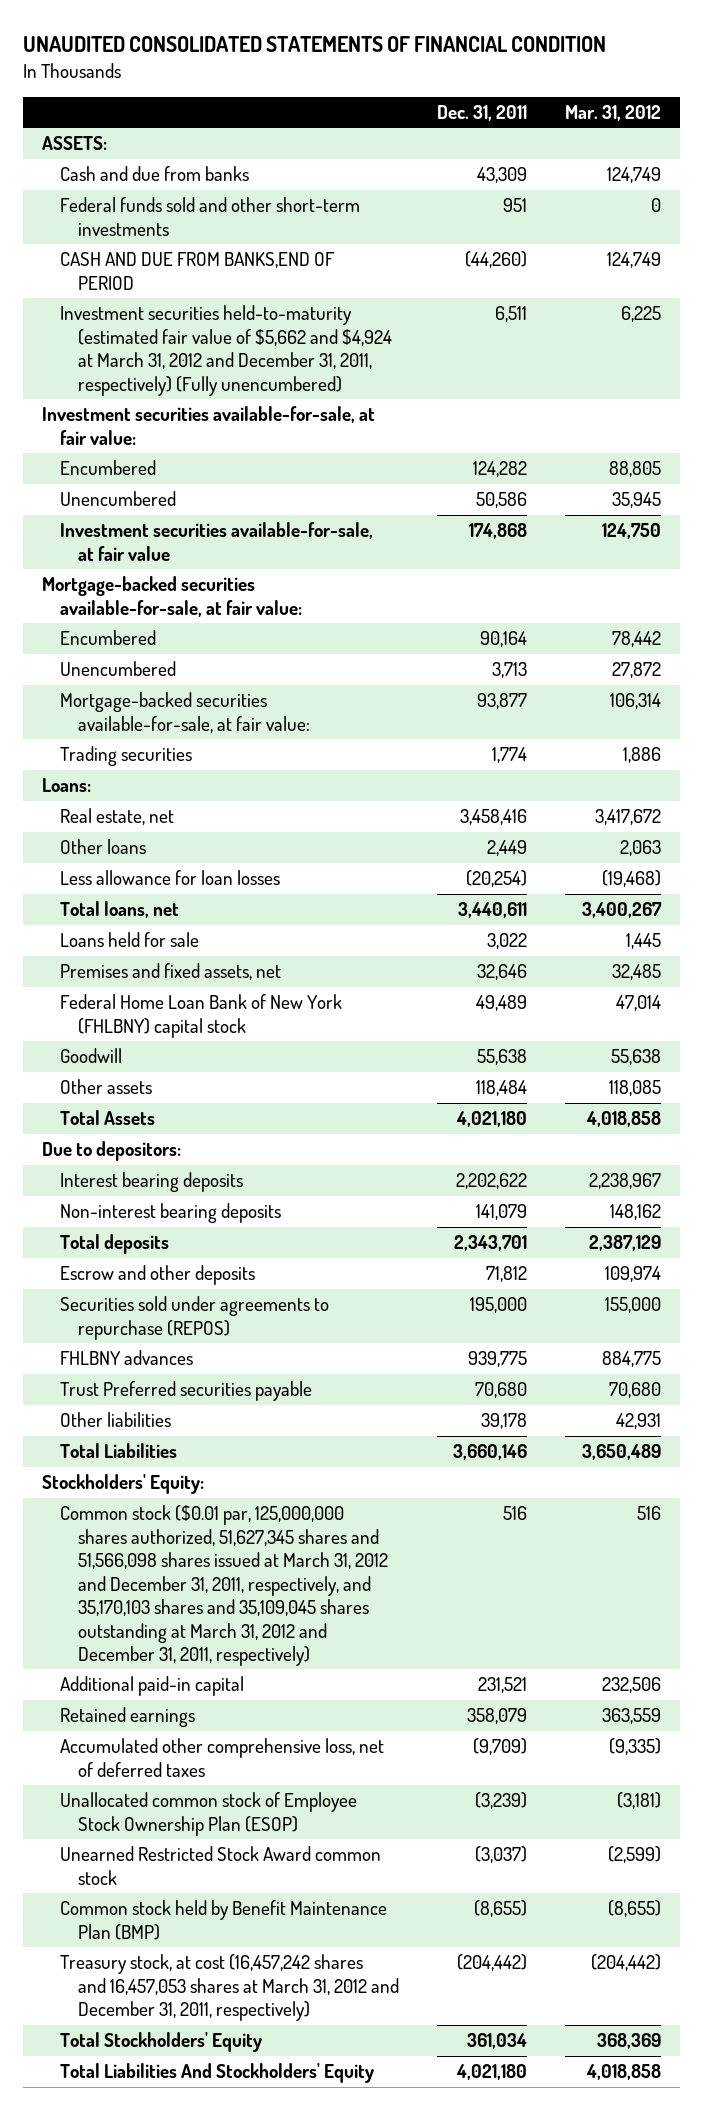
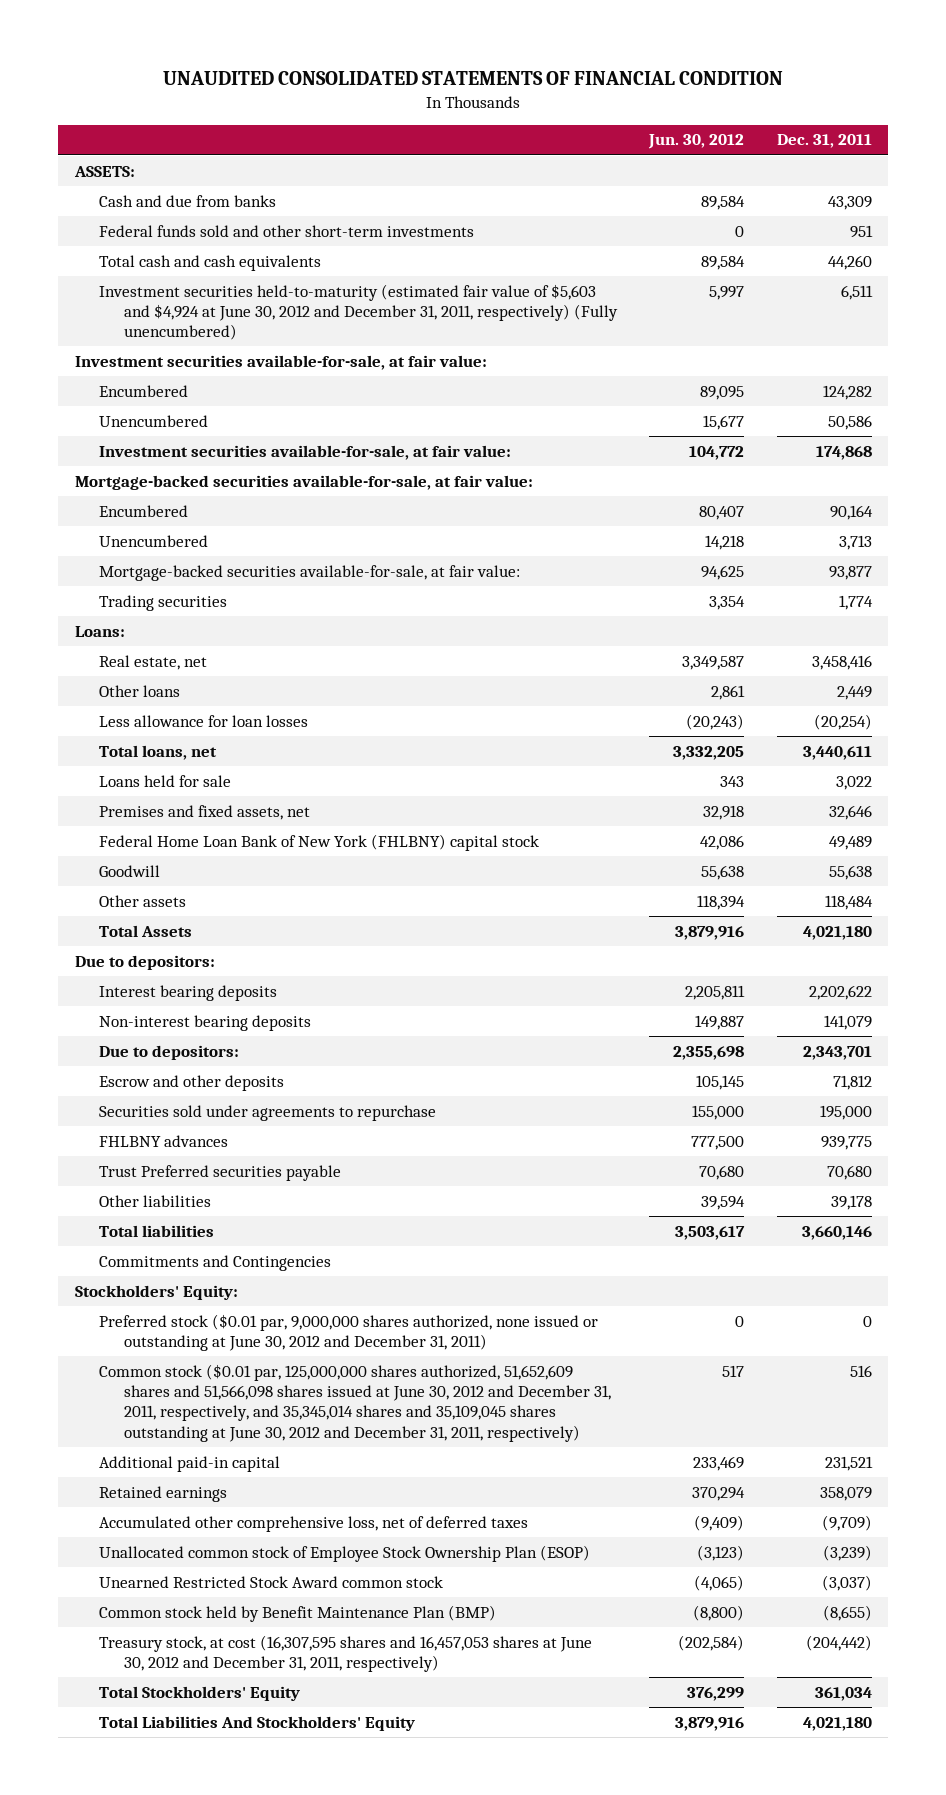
[565,104,662,121] Mar. 31, 2012 -> none
none -> [648,134,745,150] Jun. 30, 2012
[60,252,336,290] CASH AND DUE FROM BANKS,END OF PERIOD -> [99,254,322,271] Total cash and cash equivalents
[465,251,528,269] (44,260) -> [827,254,872,270] 44,260
[60,305,393,396] Investment securities held-to-maturity (estimated fair value of $5,662 and $4,924 at March 31, 2012 and December 31, 2011, respectively) (Fully unencumbered) -> [99,283,618,341] Investment securities held-to-maturity (estimated fair value of $5,603 and $4,924 at June 30, 2012 and December 31, 2011, respectively) (Fully unencumbered)
[60,522,374,561] Investment securities available-for-sale, at fair value -> [99,444,512,460] Investment securities available-for-sale, at fair value:
[60,1234,170,1255] Total deposits -> [99,1044,240,1060] Due to depositors:
[60,1296,330,1340] Securities sold under agreements to repurchase (REPOS) -> [99,1104,437,1121] Securities sold under agreements to repurchase
[60,1443,178,1459] Total Liabilities -> [99,1224,215,1237] Total liabilities
none -> [99,1254,332,1271] Commitments and Contingencies
none -> [99,1313,599,1352] Preferred stock ($0.01 par, 9,000,000 shares authorized, none issued or outstanding at June 30, 2012 and December 31, 2011)
[60,1505,389,1667] Common stock ($0.01 par, 125,000,000 shares authorized, 51,627,345 shares and 51,566,098 shares issued at March 31, 2012 and December 31, 2011, respectively, and 35,170,103 shares and 35,109,045 shares outstanding at March 31, 2012 and December 31, 2011, respectively) -> [99,1363,611,1442] Common stock ($0.01 par, 125,000,000 shares authorized, 51,652,609 shares and 51,566,098 shares issued at June 30, 2012 and December 31, 2011, respectively, and 35,345,014 shares and 35,109,045 shares outstanding at June 30, 2012 and December 31, 2011, respectively)
[60,1954,400,2022] Treasury stock, at cost (16,457,242 shares and 16,457,053 shares at March 31, 2012 and December 31, 2011, respectively) -> [99,1634,593,1673] Treasury stock, at cost (16,307,595 shares and 16,457,053 shares at June 30, 2012 and December 31, 2011, respectively)

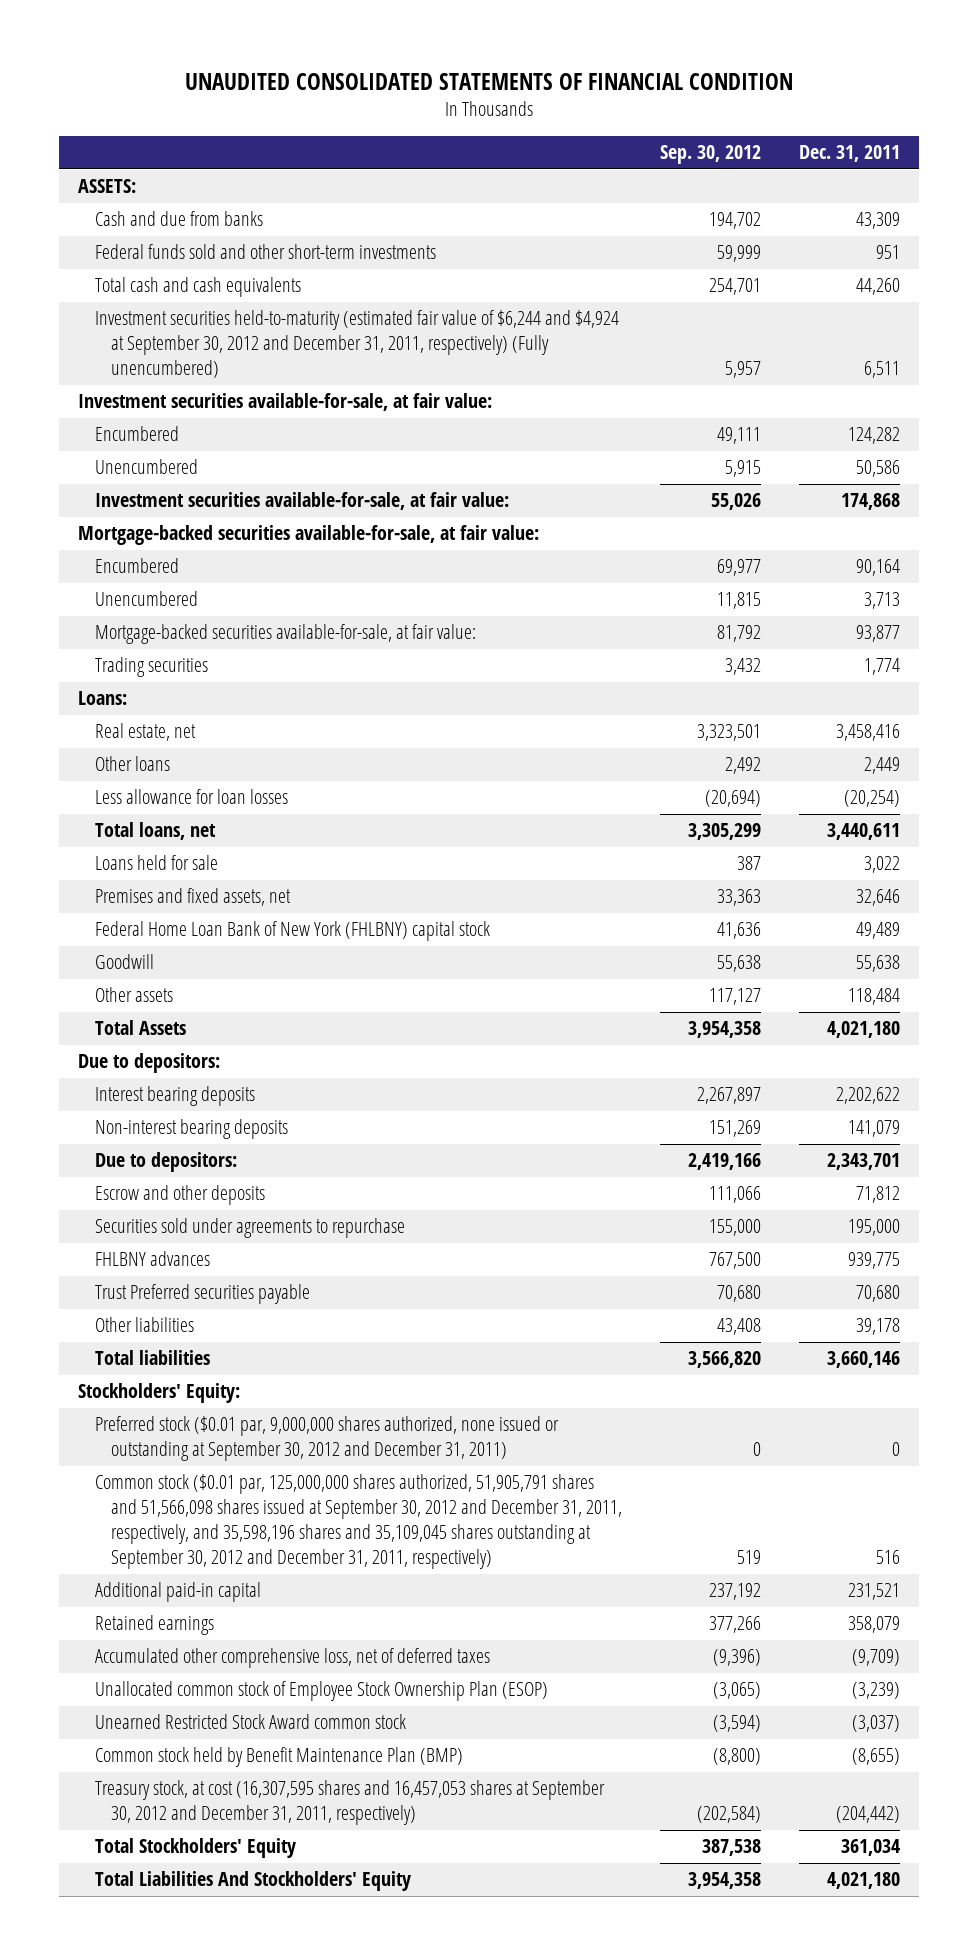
[648,134,745,150] Jun. 30, 2012 -> none
none -> [660,145,762,165] Sep. 30, 2012
[99,283,618,341] Investment securities held-to-maturity (estimated fair value of $5,603 and $4,924 at June 30, 2012 and December 31, 2011, respectively) (Fully unencumbered) -> [94,310,619,379] Investment securities held-to-maturity (estimated fair value of $6,244 and $4,924 at September 30, 2012 and December 31, 2011, respectively) (Fully unencumbered)
[99,1254,332,1271] Commitments and Contingencies -> none
[99,1313,599,1352] Preferred stock ($0.01 par, 9,000,000 shares authorized, none issued or outstanding at June 30, 2012 and December 31, 2011) -> [94,1416,559,1462] Preferred stock ($0.01 par, 9,000,000 shares authorized, none issued or outstanding at September 30, 2012 and December 31, 2011)
[99,1363,611,1442] Common stock ($0.01 par, 125,000,000 shares authorized, 51,652,609 shares and 51,566,098 shares issued at June 30, 2012 and December 31, 2011, respectively, and 35,345,014 shares and 35,109,045 shares outstanding at June 30, 2012 and December 31, 2011, respectively) -> [94,1474,623,1570] Common stock ($0.01 par, 125,000,000 shares authorized, 51,905,791 shares and 51,566,098 shares issued at September 30, 2012 and December 31, 2011, respectively, and 35,598,196 shares and 35,109,045 shares outstanding at September 30, 2012 and December 31, 2011, respectively)
[99,1634,593,1673] Treasury stock, at cost (16,307,595 shares and 16,457,053 shares at June 30, 2012 and December 31, 2011, respectively) -> [94,1780,605,1826] Treasury stock, at cost (16,307,595 shares and 16,457,053 shares at September 30, 2012 and December 31, 2011, respectively)

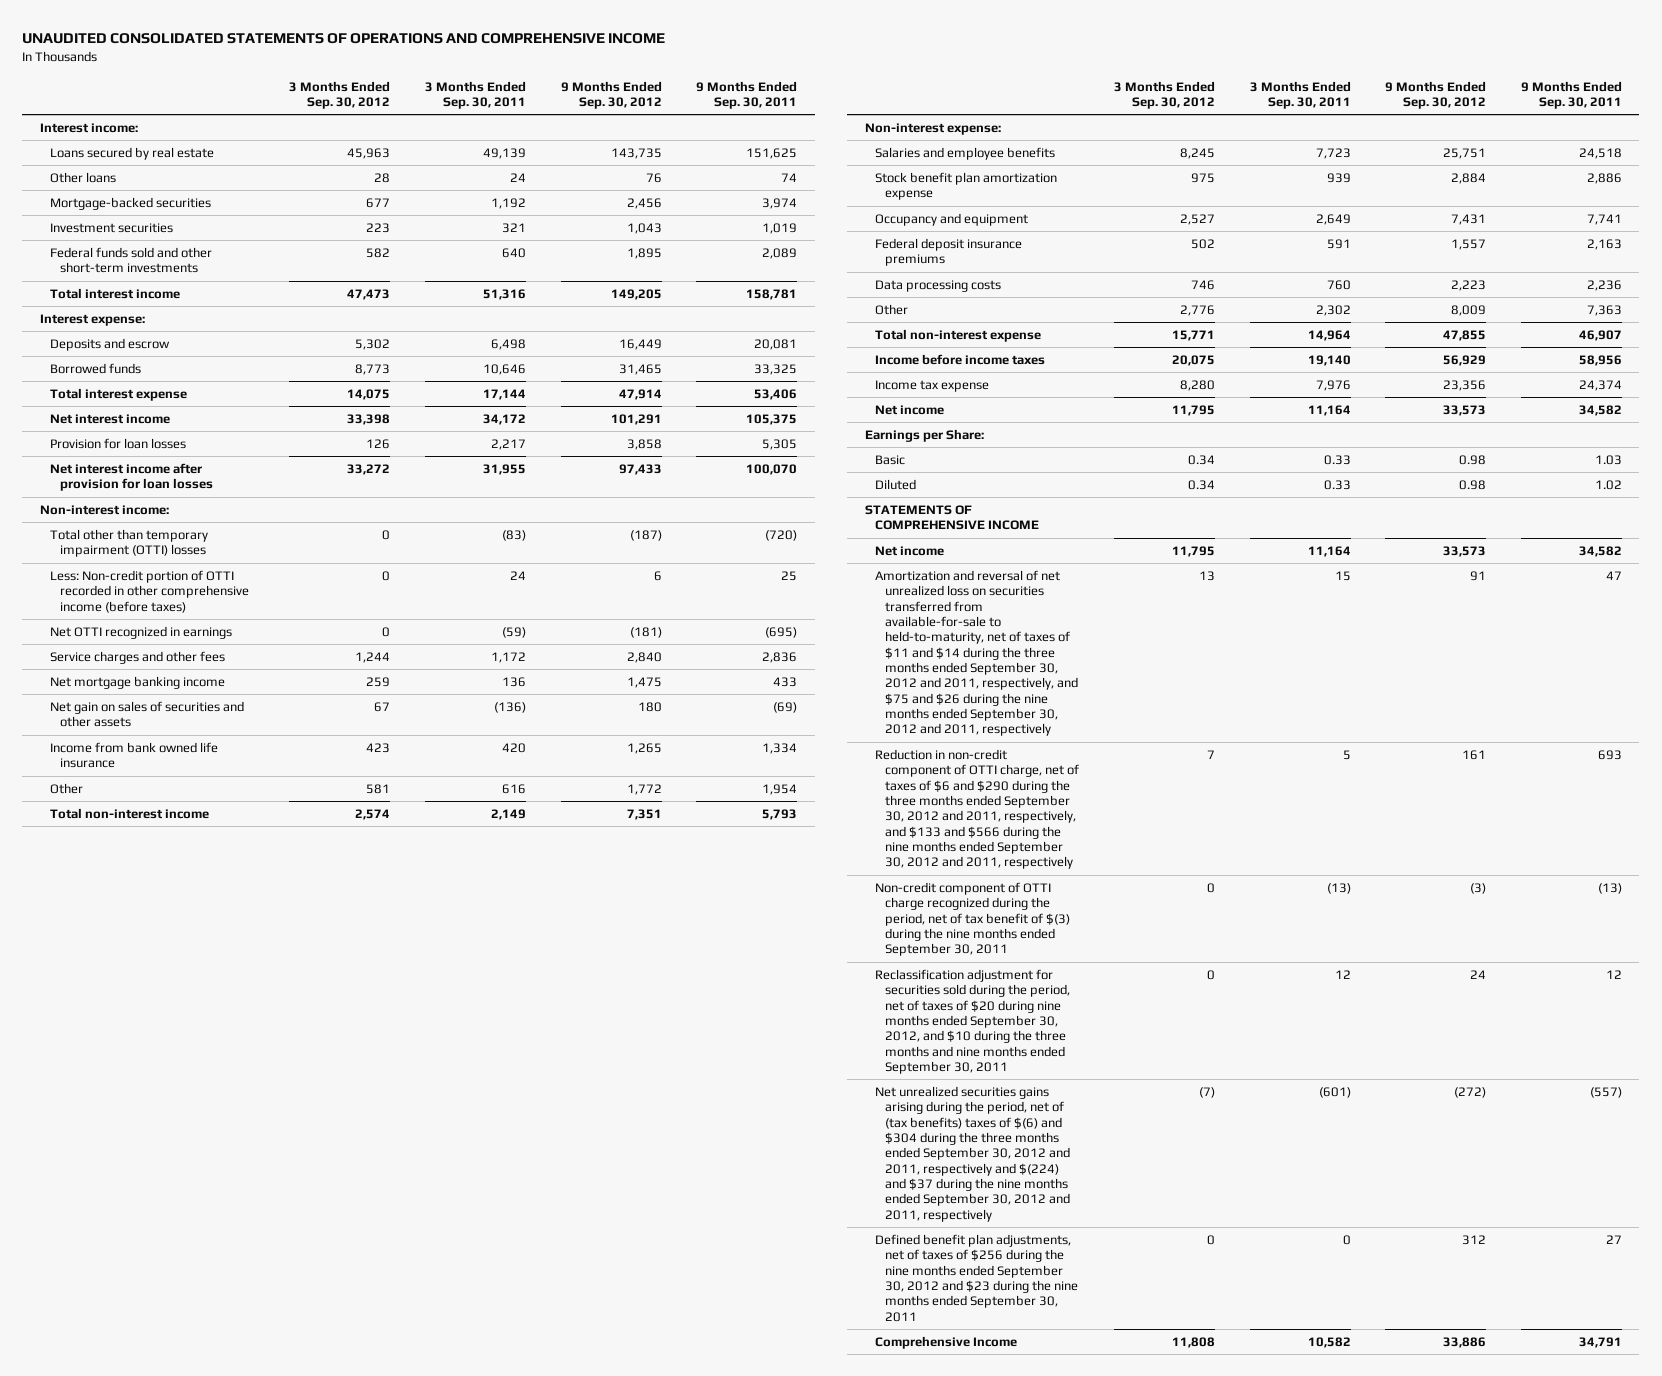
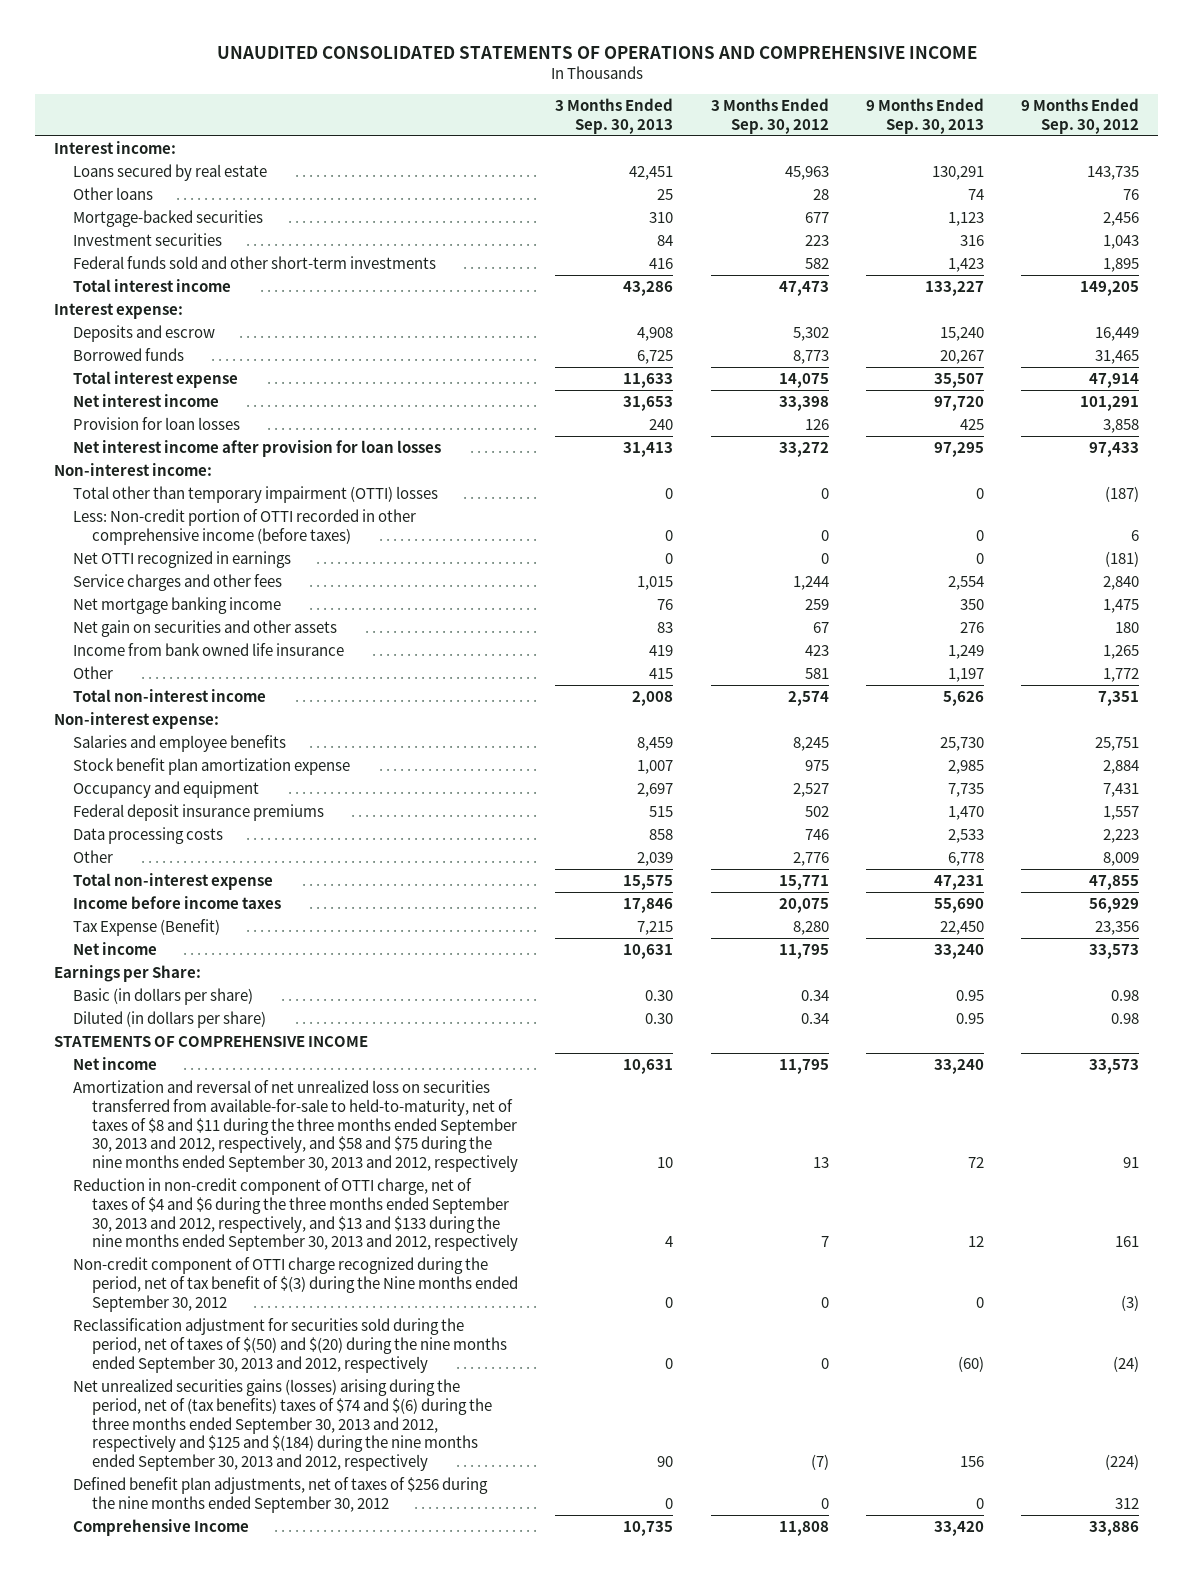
[424,80,526,109] 3 Months Ended Sep. 30, 2011 -> none
[696,80,798,109] 9 Months Ended Sep. 30, 2011 -> none
none -> [555,97,674,134] 3 Months Ended Sep. 30, 2013
none -> [865,97,984,134] 9 Months Ended Sep. 30, 2013
[50,700,245,728] Net gain on sales of securities and other assets -> [72,620,337,638] Net gain on securities and other assets
[874,379,989,392] Income tax expense -> [72,919,220,937] Tax Expense (Benefit)
[874,454,905,465] Basic -> [72,988,253,1006] Basic (in dollars per share)
[874,478,916,490] Diluted -> [72,1011,266,1029] Diluted (in dollars per share)
[874,569,1079,737] Amortization and reversal of net unrealized loss on securities transferred from available-for-sale to held-to-maturity, net of taxes of $11 and $14 during the three months ended September 30, 2012 and 2011, respectively, and $75 and $26 during the nine months ended September 30, 2012 and 2011, respectively -> [72,1080,518,1172] Amortization and reversal of net unrealized loss on securities transferred from available-for-sale to held-to-maturity, net of taxes of $8 and $11 during the three months ended September 30, 2013 and 2012, respectively, and $58 and $75 during the nine months ended September 30, 2013 and 2012, respectively
[874,748,1080,870] Reduction in non-credit component of OTTI charge, net of taxes of $6 and $290 during the three months ended September 30, 2012 and 2011, respectively, and $133 and $566 during the nine months ended September 30, 2012 and 2011, respectively -> [72,1178,518,1252] Reduction in non-credit component of OTTI charge, net of taxes of $4 and $6 during the three months ended September 30, 2013 and 2012, respectively, and $13 and $133 during the nine months ended September 30, 2013 and 2012, respectively
[874,881,1071,957] Non-credit component of OTTI charge recognized during the period, net of tax benefit of $(3) during the nine months ended September 30, 2011 -> [72,1257,518,1312] Non-credit component of OTTI charge recognized during the period, net of tax benefit of $(3) during the Nine months ended September 30, 2012
[874,968,1071,1074] Reclassification adjustment for securities sold during the period, net of taxes of $20 during nine months ended September 30, 2012, and $10 during the three months and nine months ended September 30, 2011 -> [72,1318,507,1373] Reclassification adjustment for securities sold during the period, net of taxes of $(50) and $(20) during the nine months ended September 30, 2013 and 2012, respectively
[1470,969,1487,979] 24 -> [1113,1355,1140,1372] (24)
[874,1085,1071,1222] Net unrealized securities gains arising during the period, net of (tax benefits) taxes of $(6) and $304 during the three months ended September 30, 2012 and 2011, respectively and $(224) and $37 during the nine months ended September 30, 2012 and 2011, respectively -> [72,1379,492,1471] Net unrealized securities gains (losses) arising during the period, net of (tax benefits) taxes of $74 and $(6) during the three months ended September 30, 2013 and 2012, respectively and $125 and $(184) during the nine months ended September 30, 2013 and 2012, respectively
[1454,1086,1487,1098] (272) -> [1105,1453,1140,1470] (224)
[874,1233,1079,1322] Defined benefit plan adjustments, net of taxes of $256 during the nine months ended September 30, 2012 and $23 during the nine months ended September 30, 2011 -> [72,1477,488,1513] Defined benefit plan adjustments, net of taxes of $256 during the nine months ended September 30, 2012

